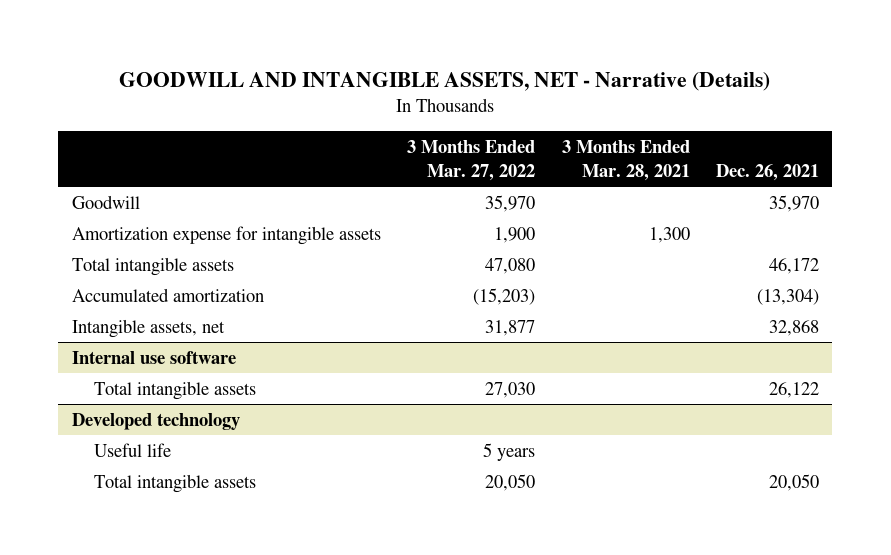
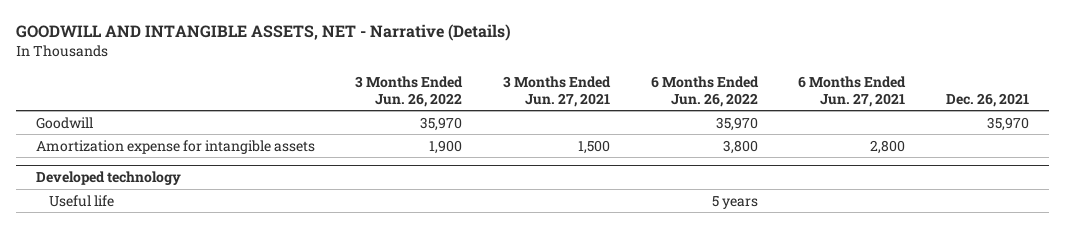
[407,139,536,181] 3 Months Ended Mar. 27, 2022 -> none
[561,139,690,181] 3 Months Ended Mar. 28, 2021 -> none
none -> [355,76,464,107] 3 Months Ended Jun. 26, 2022
none -> [502,76,611,107] 3 Months Ended Jun. 27, 2021
none -> [650,76,759,107] 6 Months Ended Jun. 26, 2022
none -> [798,76,907,107] 6 Months Ended Jun. 27, 2021
[71,256,234,276] Total intangible assets -> none
[71,287,264,302] Accumulated amortization -> none
[71,318,225,338] Intangible assets, net -> none
[71,350,236,364] Internal use software -> none
[93,380,256,400] Total intangible assets -> none
[93,473,256,493] Total intangible assets -> none

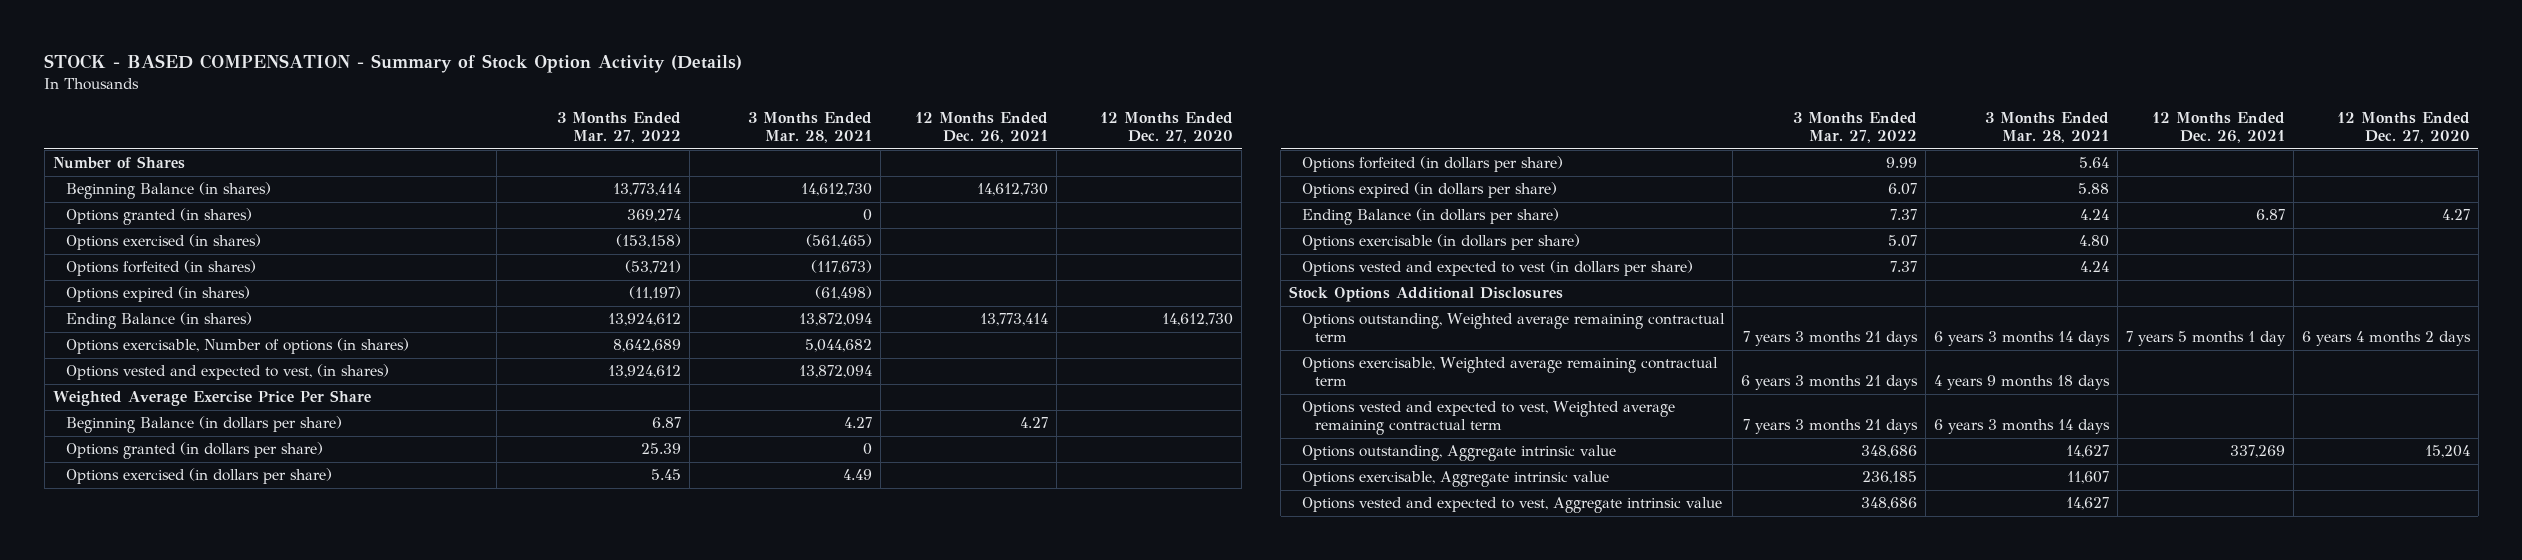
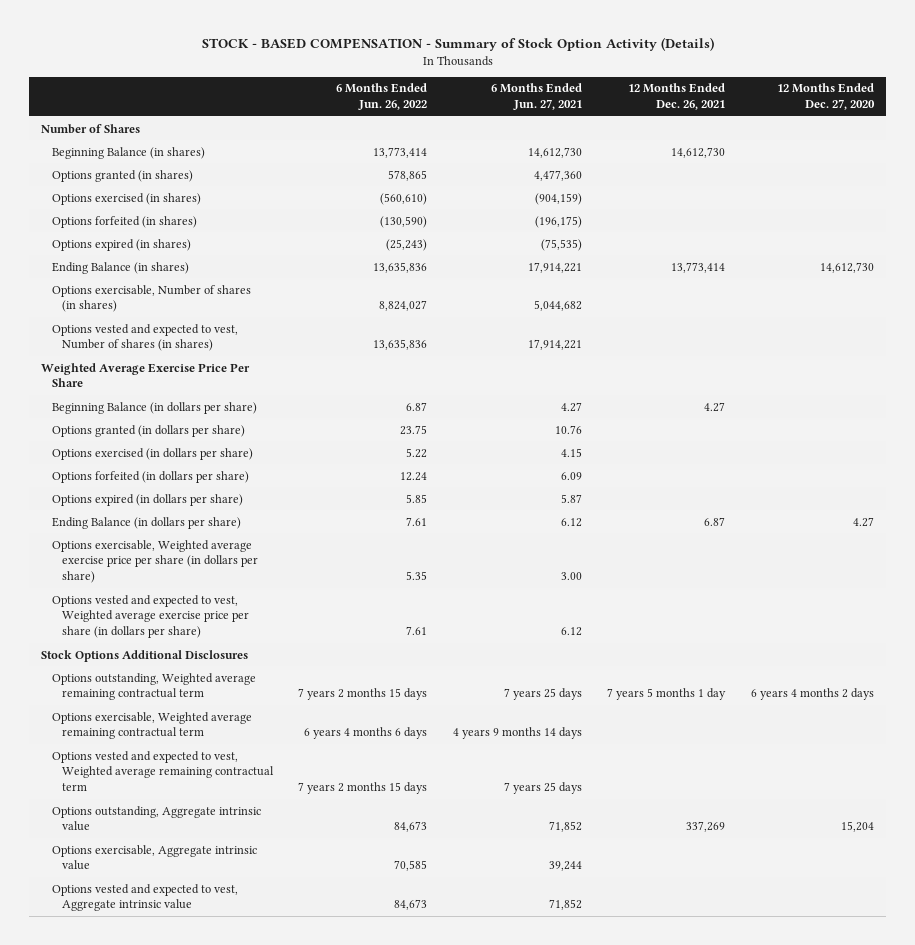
[556,112,681,144] 3 Months Ended Mar. 27, 2022 -> none
[748,112,873,144] 3 Months Ended Mar. 28, 2021 -> none
none -> [336,83,428,111] 6 Months Ended Jun. 26, 2022
none -> [490,83,582,111] 6 Months Ended Jun. 27, 2021
[65,338,409,355] Options exercisable, Number of options (in shares) -> [51,284,251,313] Options exercisable, Number of shares (in shares)
[65,364,389,381] Options vested and expected to vest, (in shares) -> [51,323,238,352] Options vested and expected to vest, Number of shares (in shares)
[1301,234,1580,251] Options exercisable (in dollars per share) -> [51,539,258,584] Options exercisable, Weighted average exercise price per share (in dollars per share)
[1301,260,1693,277] Options vested and expected to vest (in dollars per share) -> [51,594,249,639] Options vested and expected to vest, Weighted average exercise price per share (in dollars per share)

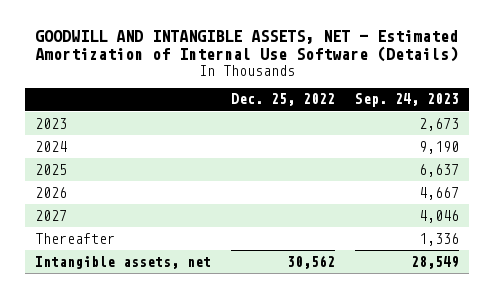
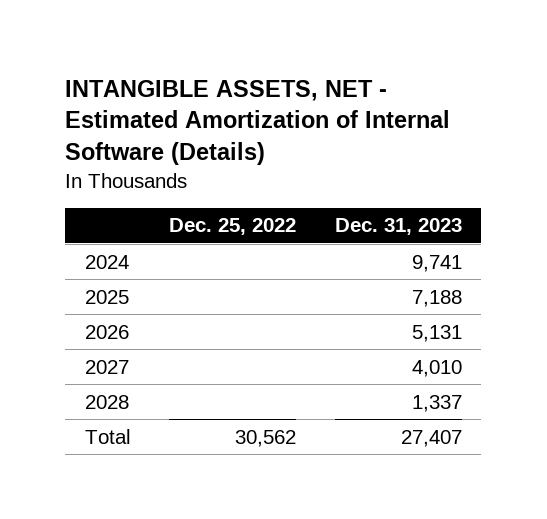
[34,30,458,63] GOODWILL AND INTANGIBLE ASSETS, NET - Estimated Amortization of Internal Use Software (Details) -> [65,79,451,166] INTANGIBLE ASSETS, NET - Estimated Amortization of Internal Software (Details)
[355,93,460,108] Sep. 24, 2023 -> none
none -> [334,218,462,236] Dec. 31, 2023
[34,117,67,129] 2023 -> none
[34,232,115,244] Thereafter -> none
none -> [84,394,129,409] 2028
[34,255,211,269] Intangible assets, net -> [84,428,131,444] Total

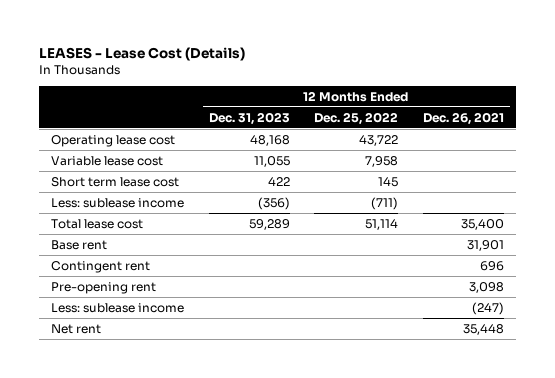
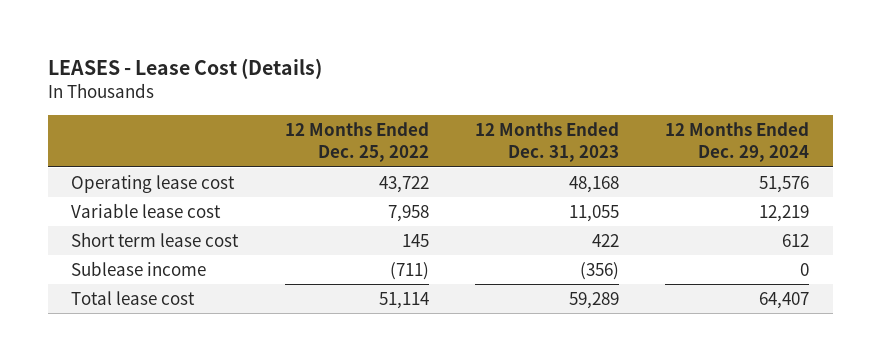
[422,111,504,125] Dec. 26, 2021 -> none
none -> [665,122,810,163] 12 Months Ended Dec. 29, 2024
[51,197,185,208] Less: sublease income -> [71,260,207,276] Sublease income
[51,239,108,250] Base rent -> none
[51,260,151,273] Contingent rent -> none
[51,281,157,294] Pre-opening rent -> none
[51,302,185,313] Less: sublease income -> none
[51,323,102,334] Net rent -> none

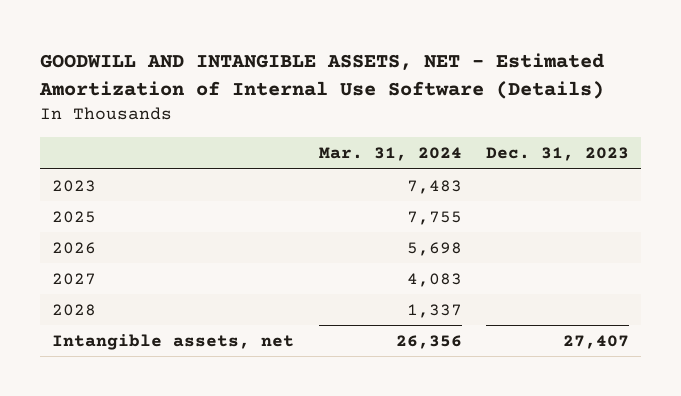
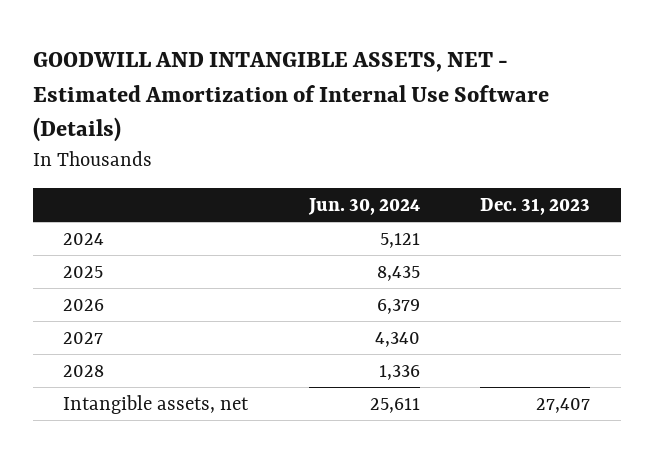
[318,147,462,162] Mar. 31, 2024 -> none
none -> [307,197,420,215] Jun. 30, 2024
[51,179,96,192] 2023 -> [63,233,105,246] 2024

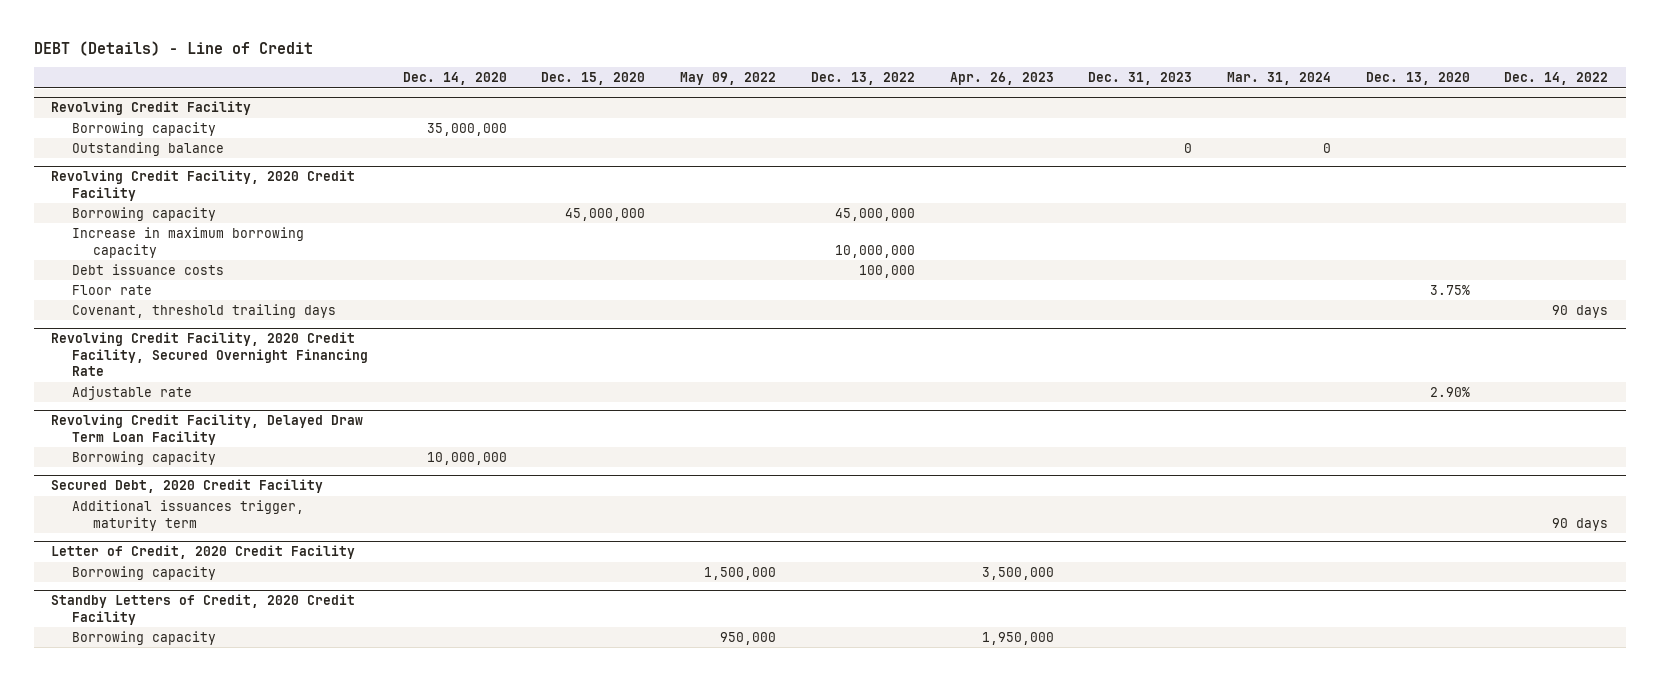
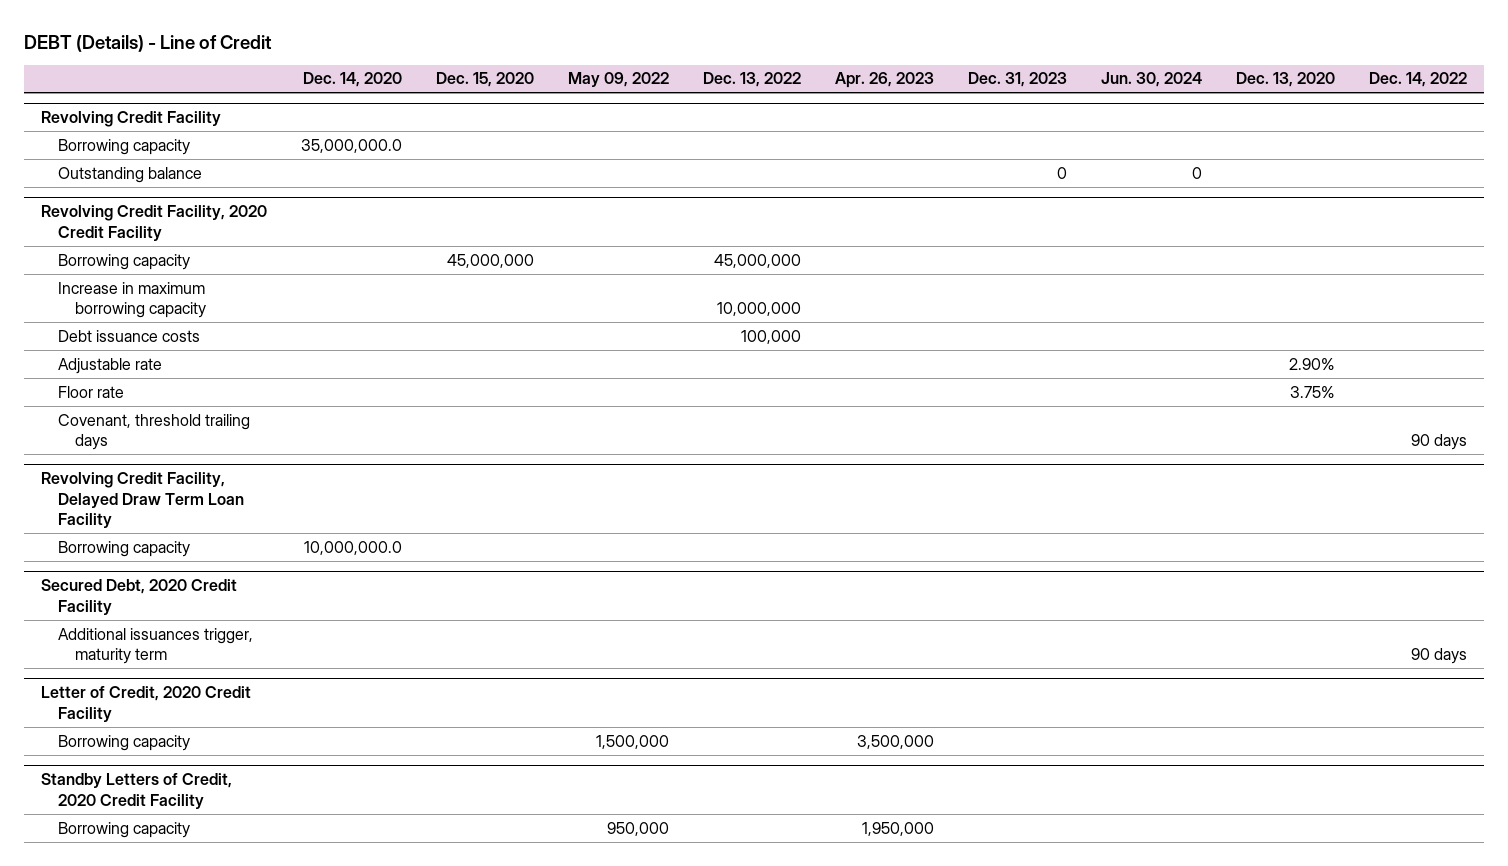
[1226,72,1331,86] Mar. 31, 2024 -> none
none -> [1101,72,1203,88] Jun. 30, 2024
[426,122,507,136] 35,000,000 -> [301,138,403,153] 35,000,000.0
none -> [57,357,162,374] Adjustable rate
[51,332,368,377] Revolving Credit Facility, 2020 Credit Facility, Secured Overnight Financing Rate -> none
[71,385,192,400] Adjustable rate -> none
[426,451,507,465] 10,000,000 -> [304,540,403,555] 10,000,000.0

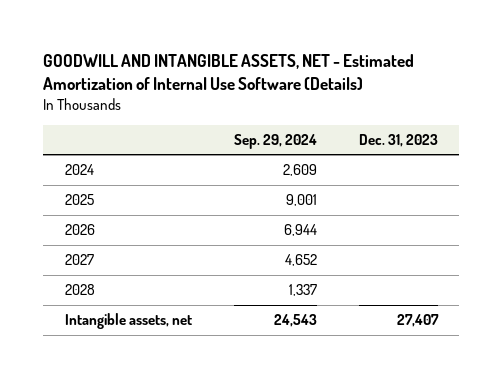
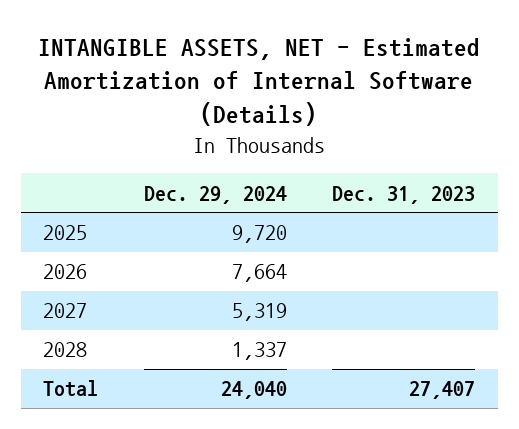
[43,53,415,90] GOODWILL AND INTANGIBLE ASSETS, NET - Estimated Amortization of Internal Use Software (Details) -> [38,37,481,127] INTANGIBLE ASSETS, NET - Estimated Amortization of Internal Software (Details)
[233,133,317,149] Sep. 29, 2024 -> none
none -> [143,185,287,204] Dec. 29, 2024
[64,164,94,176] 2024 -> none
[64,313,192,330] Intangible assets, net -> [43,380,99,398] Total

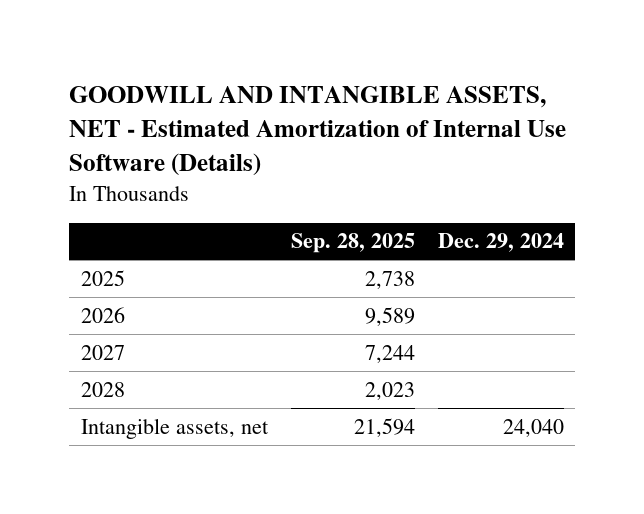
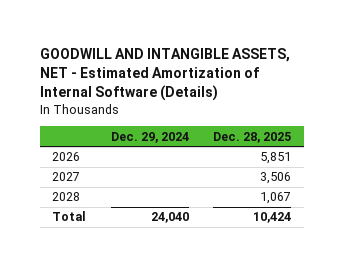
[69,86,567,177] GOODWILL AND INTANGIBLE ASSETS, NET - Estimated Amortization of Internal Use Software (Details) -> [39,47,290,102] GOODWILL AND INTANGIBLE ASSETS, NET - Estimated Amortization of Internal Software (Details)
[290,233,415,254] Sep. 28, 2025 -> none
none -> [213,131,292,143] Dec. 28, 2025
[80,269,125,286] 2025 -> none
[80,417,269,439] Intangible assets, net -> [52,211,87,222] Total

